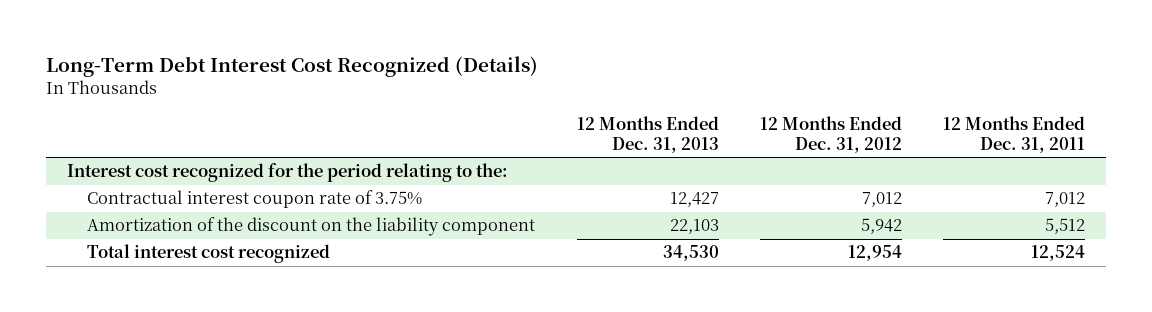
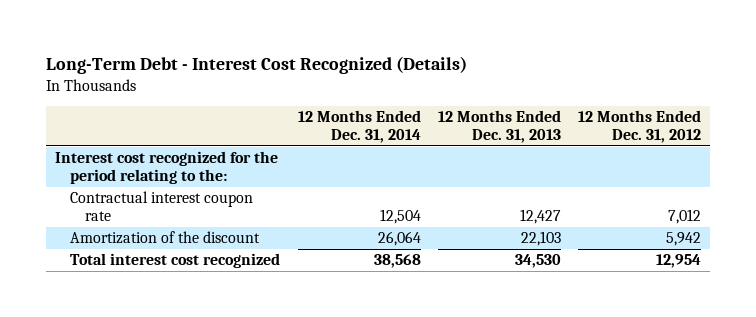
[46,55,539,77] Long-Term Debt Interest Cost Recognized (Details) -> [46,55,468,74] Long-Term Debt - Interest Cost Recognized (Details)
[943,115,1086,154] 12 Months Ended Dec. 31, 2011 -> none
none -> [297,110,421,144] 12 Months Ended Dec. 31, 2014
[87,190,423,209] Contractual interest coupon rate of 3.75% -> [70,191,254,222] Contractual interest coupon rate
[87,217,536,237] Amortization of the discount on the liability component -> [70,231,261,245] Amortization of the discount

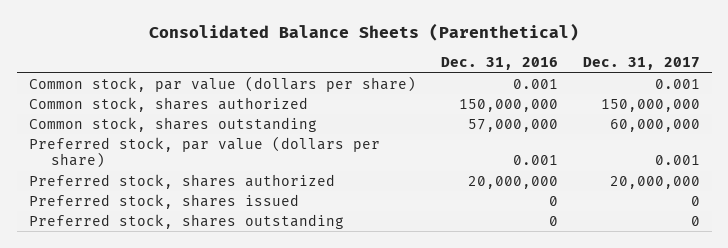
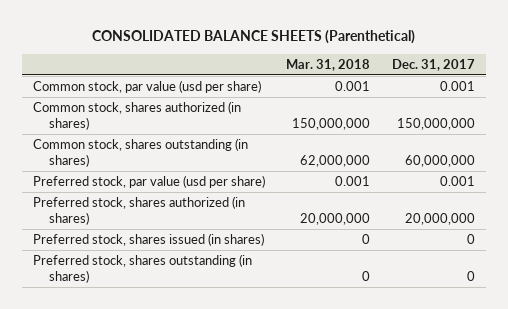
[149,23,580,42] Consolidated Balance Sheets (Parenthetical) -> [91,30,415,45] CONSOLIDATED BALANCE SHEETS (Parenthetical)
[440,57,558,71] Dec. 31, 2016 -> none
none -> [286,58,371,71] Mar. 31, 2018
[28,76,416,93] Common stock, par value (dollars per share) -> [32,80,261,94] Common stock, par value (usd per share)
[28,97,308,113] Common stock, shares authorized -> [32,101,241,130] Common stock, shares authorized (in shares)
[28,117,317,133] Common stock, shares outstanding -> [32,138,248,167] Common stock, shares outstanding (in shares)
[28,136,380,169] Preferred stock, par value (dollars per share) -> [32,175,265,189] Preferred stock, par value (usd per share)
[28,174,335,190] Preferred stock, shares authorized -> [32,196,245,225] Preferred stock, shares authorized (in shares)
[28,194,299,210] Preferred stock, shares issued -> [32,233,264,247] Preferred stock, shares issued (in shares)
[28,214,344,230] Preferred stock, shares outstanding -> [32,254,252,283] Preferred stock, shares outstanding (in shares)

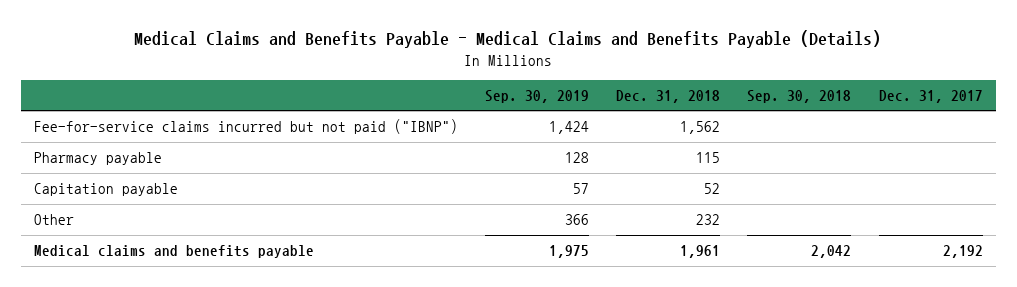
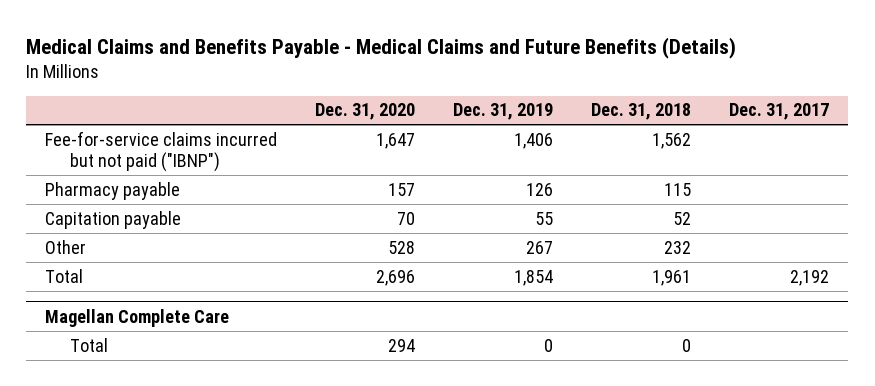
[134,30,882,49] Medical Claims and Benefits Payable - Medical Claims and Benefits Payable (Details) -> [26,36,737,59] Medical Claims and Benefits Payable - Medical Claims and Future Benefits (Details)
[485,89,590,103] Sep. 30, 2019 -> none
[747,89,852,103] Sep. 30, 2018 -> none
none -> [315,103,416,121] Dec. 31, 2020
none -> [453,103,554,121] Dec. 31, 2019
[34,245,315,259] Medical claims and benefits payable -> [45,268,84,283] Total
none -> [45,308,230,327] Magellan Complete Care
none -> [70,337,109,352] Total

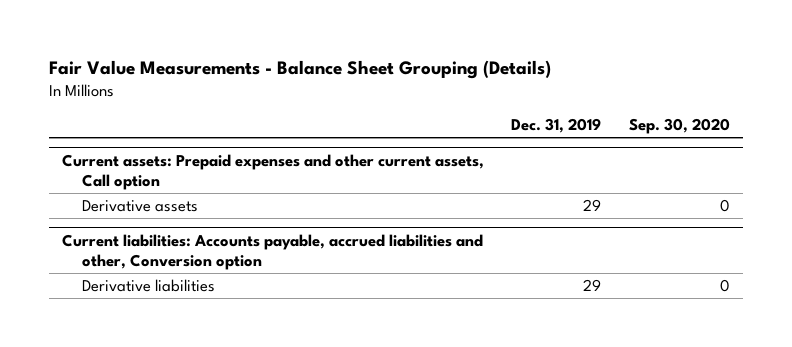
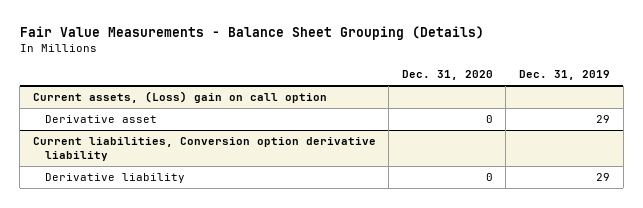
[628,118,730,135] Sep. 30, 2020 -> none
none -> [401,69,493,80] Dec. 31, 2020
[62,153,485,190] Current assets: Prepaid expenses and other current assets, Call option -> none
[62,233,484,270] Current liabilities: Accounts payable, accrued liabilities and other, Conversion option -> none
none -> [32,91,327,104] Current assets, (Loss) gain on call option
[82,199,199,212] Derivative assets -> [44,115,157,124] Derivative asset
none -> [32,137,376,162] Current liabilities, Conversion option derivative liability
[82,278,216,292] Derivative liabilities -> [44,173,185,184] Derivative liability

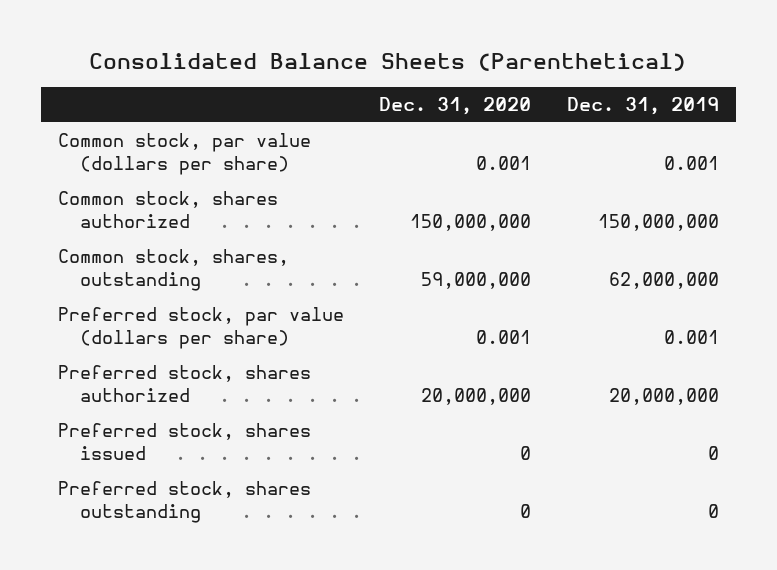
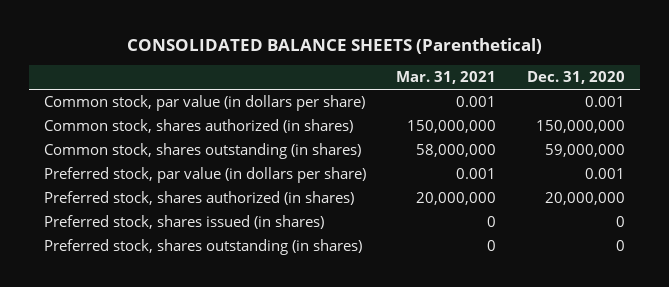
[89,52,687,71] Consolidated Balance Sheets (Parenthetical) -> [127,37,543,54] CONSOLIDATED BALANCE SHEETS (Parenthetical)
[566,96,719,115] Dec. 31, 2019 -> none
none -> [396,71,497,85] Mar. 31, 2021
[58,133,312,176] Common stock, par value (dollars per share) -> [43,95,365,112] Common stock, par value (in dollars per share)
[58,191,279,229] Common stock, shares authorized -> [43,119,353,134] Common stock, shares authorized (in shares)
[58,249,290,292] Common stock, shares, outstanding -> [43,143,361,160] Common stock, shares outstanding (in shares)
[58,307,345,350] Preferred stock, par value (dollars per share) -> [43,167,366,184] Preferred stock, par value (in dollars per share)
[58,365,312,403] Preferred stock, shares authorized -> [43,191,354,206] Preferred stock, shares authorized (in shares)
[58,423,312,461] Preferred stock, shares issued -> [43,215,324,230] Preferred stock, shares issued (in shares)
[58,481,312,524] Preferred stock, shares outstanding -> [43,239,362,256] Preferred stock, shares outstanding (in shares)

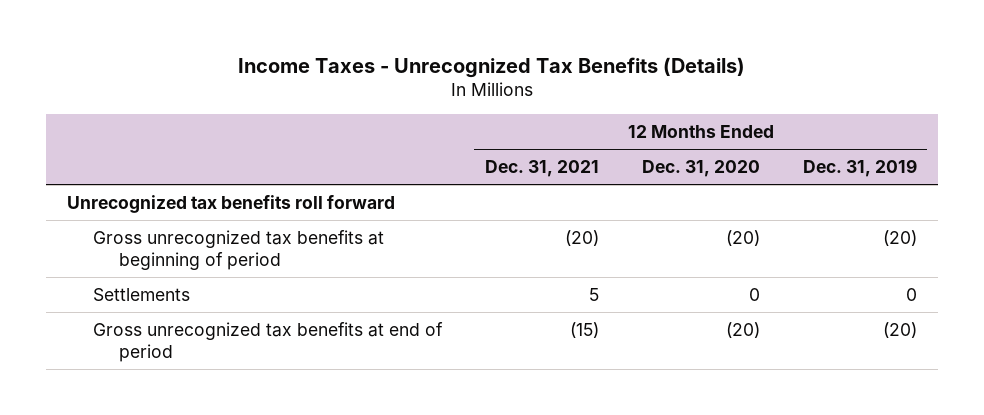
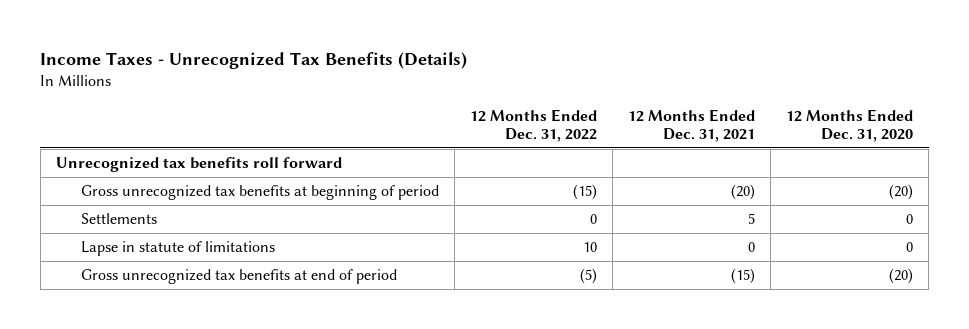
[802,159,917,178] Dec. 31, 2019 -> none
none -> [469,108,597,143] 12 Months Ended Dec. 31, 2022
none -> [80,241,275,257] Lapse in statute of limitations

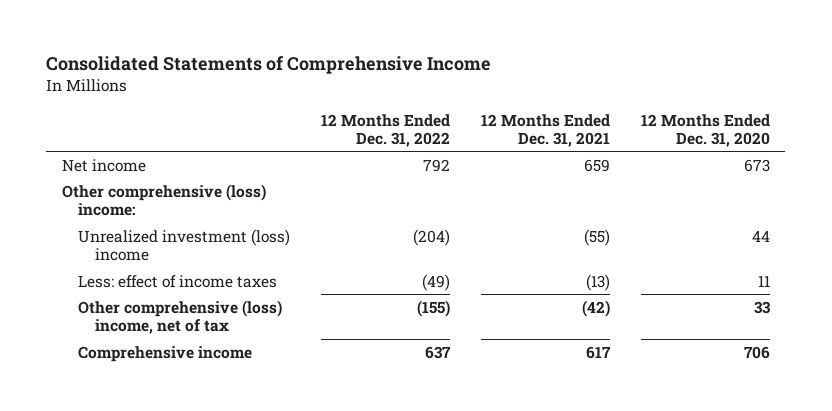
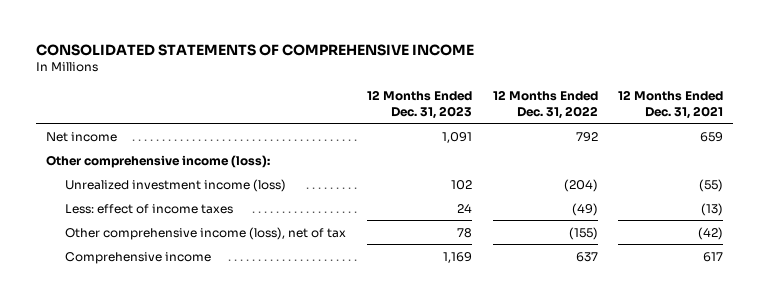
[46,56,492,75] Consolidated Statements of Comprehensive Income -> [36,43,475,56] CONSOLIDATED STATEMENTS OF COMPREHENSIVE INCOME
[641,113,771,148] 12 Months Ended Dec. 31, 2020 -> none
none -> [366,89,472,119] 12 Months Ended Dec. 31, 2023
[61,183,266,217] Other comprehensive (loss) income: -> [46,154,271,168] Other comprehensive income (loss):
[78,228,291,262] Unrealized investment (loss) income -> [65,178,287,192] Unrealized investment income (loss)
[78,299,283,335] Other comprehensive (loss) income, net of tax -> [65,226,347,240] Other comprehensive income (loss), net of tax

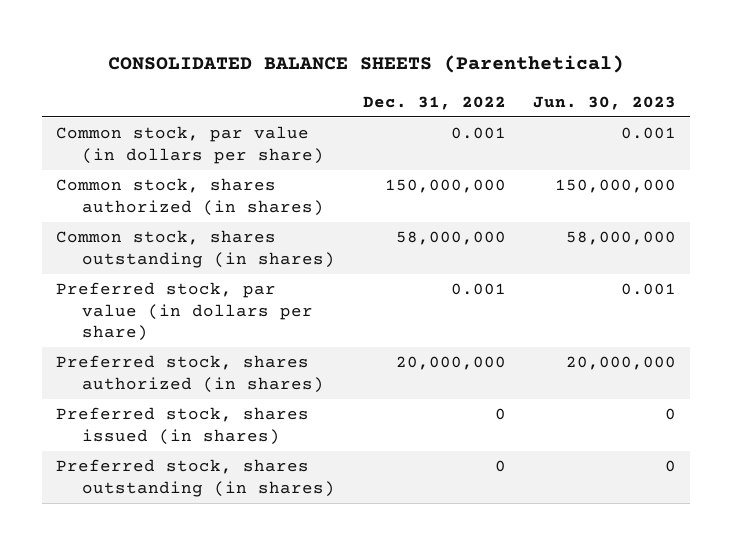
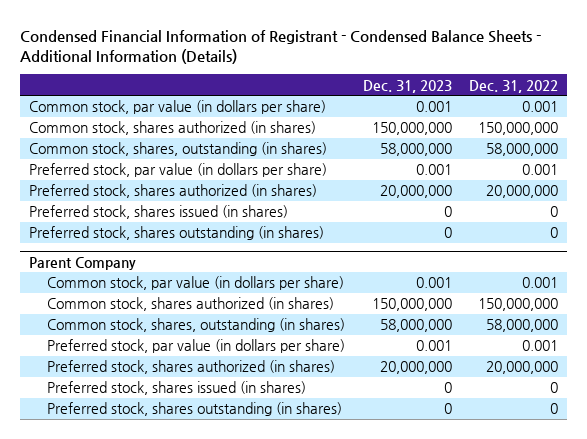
[107,55,624,74] CONSOLIDATED BALANCE SHEETS (Parenthetical) -> [20,29,542,65] Condensed Financial Information of Registrant - Condensed Balance Sheets - Additional Information (Details)
[533,96,677,111] Jun. 30, 2023 -> none
none -> [362,79,452,93] Dec. 31, 2023
[55,230,336,268] Common stock, shares outstanding (in shares) -> [28,142,327,157] Common stock, shares, outstanding (in shares)
none -> [28,256,136,270] Parent Company
none -> [46,276,344,291] Common stock, par value (in dollars per share)
none -> [46,297,334,312] Common stock, shares authorized (in shares)
none -> [46,318,345,333] Common stock, shares, outstanding (in shares)
none -> [46,339,345,354] Preferred stock, par value (in dollars per share)
none -> [46,360,335,375] Preferred stock, shares authorized (in shares)
none -> [46,381,306,396] Preferred stock, shares issued (in shares)
none -> [46,402,342,417] Preferred stock, shares outstanding (in shares)

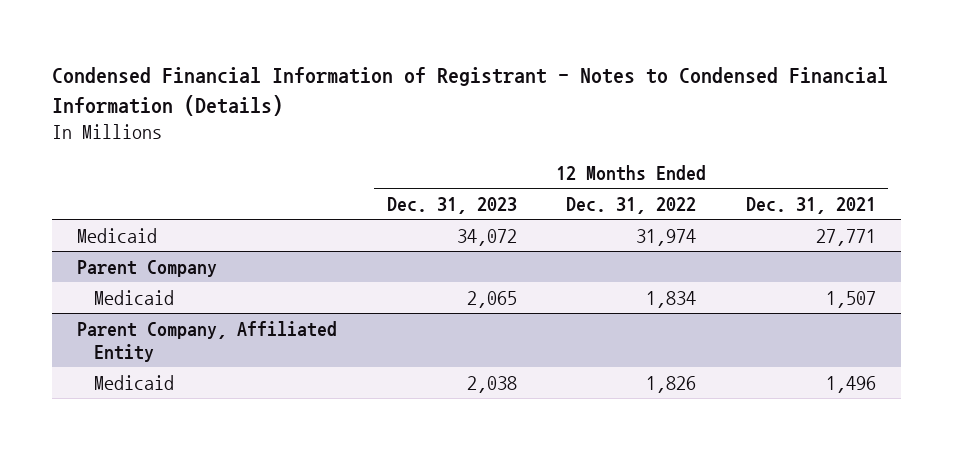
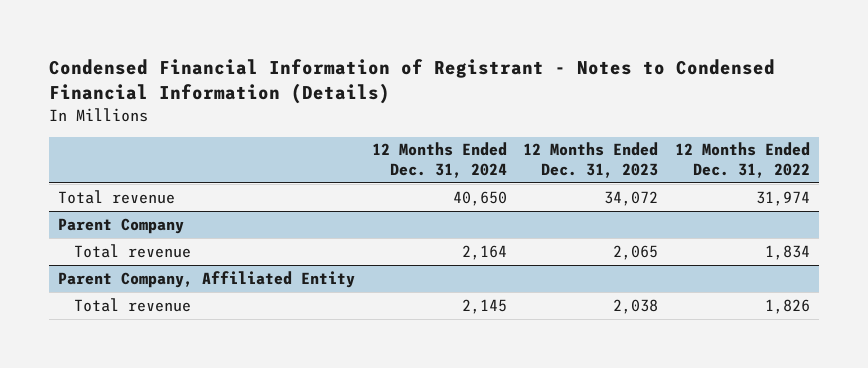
[746,196,877,214] Dec. 31, 2021 -> none
none -> [371,142,507,178] 12 Months Ended Dec. 31, 2024
[77,227,158,243] Medicaid -> [57,189,175,204] Total revenue
[94,289,175,305] Medicaid -> [73,243,191,258] Total revenue
[94,374,175,390] Medicaid -> [73,297,191,312] Total revenue

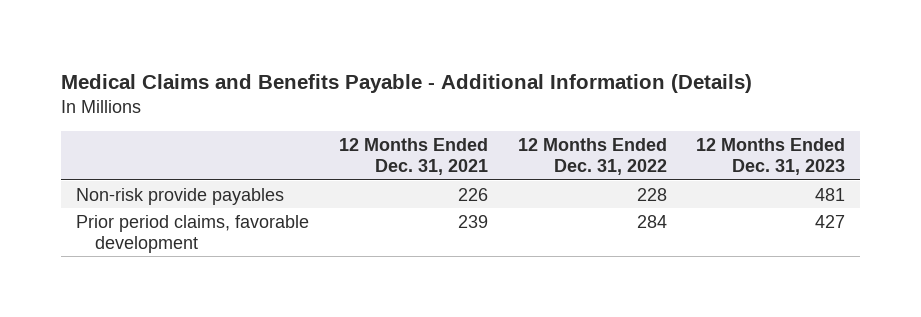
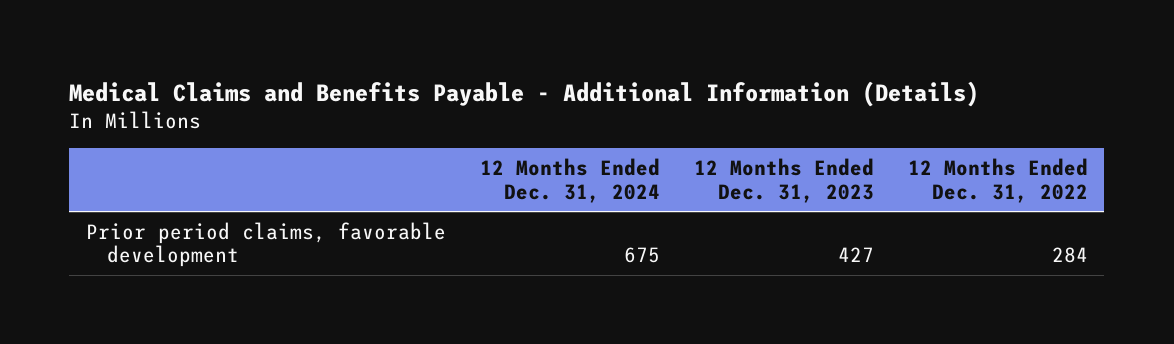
[338,138,488,176] 12 Months Ended Dec. 31, 2021 -> none
none -> [479,158,660,203] 12 Months Ended Dec. 31, 2024
[76,187,285,205] Non-risk provide payables -> none

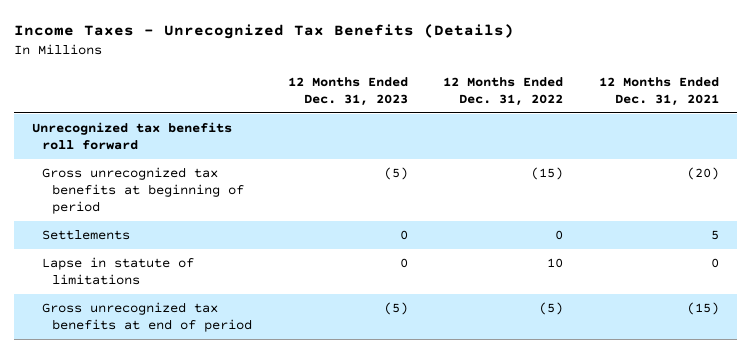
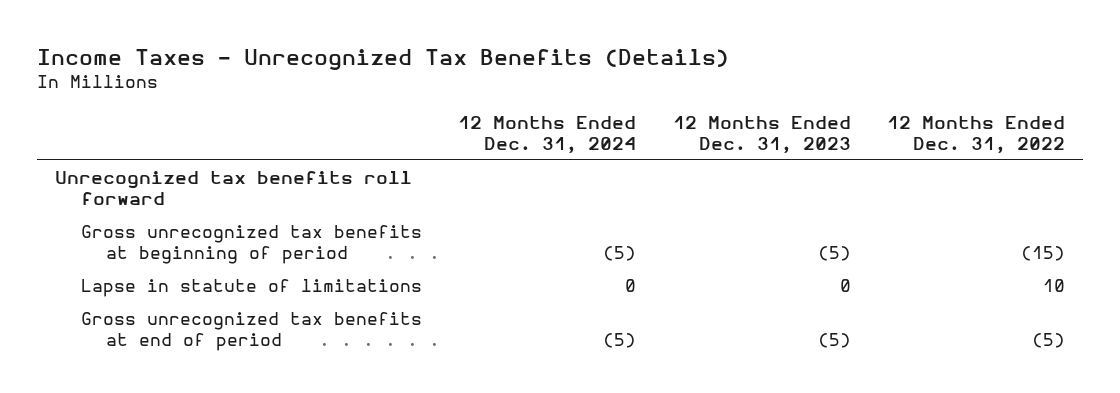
[598,76,719,106] 12 Months Ended Dec. 31, 2021 -> none
none -> [458,116,637,155] 12 Months Ended Dec. 31, 2024
[41,229,130,240] Settlements -> none

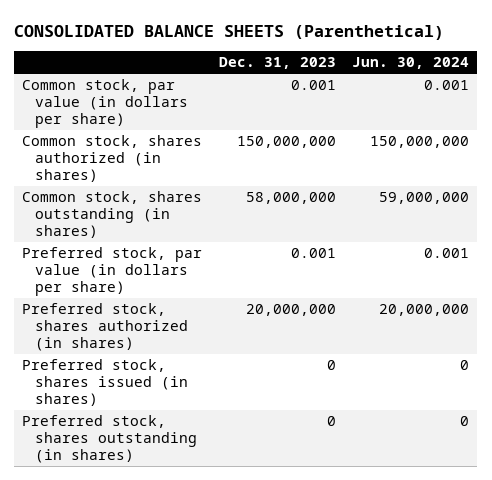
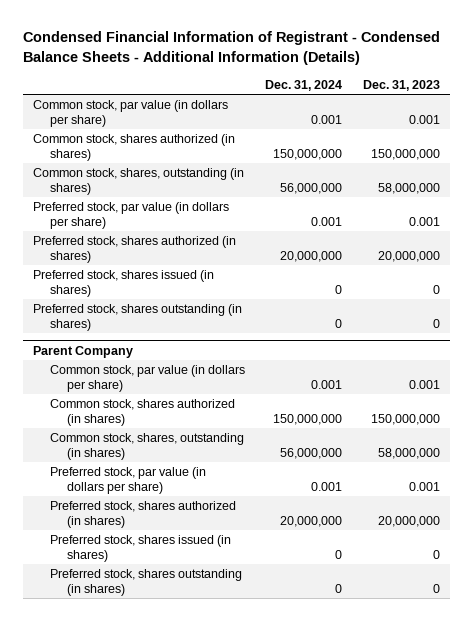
[14,24,445,40] CONSOLIDATED BALANCE SHEETS (Parenthetical) -> [22,31,440,66] Condensed Financial Information of Registrant - Condensed Balance Sheets - Additional Information (Details)
[352,57,470,70] Jun. 30, 2024 -> none
none -> [265,79,343,91] Dec. 31, 2024
[22,191,203,239] Common stock, shares outstanding (in shares) -> [32,167,244,196] Common stock, shares, outstanding (in shares)
none -> [32,345,133,358] Parent Company
none -> [49,364,245,393] Common stock, par value (in dollars per share)
none -> [49,398,235,427] Common stock, shares authorized (in shares)
none -> [49,432,244,461] Common stock, shares, outstanding (in shares)
none -> [49,466,206,495] Preferred stock, par value (in dollars per share)
none -> [49,500,236,529] Preferred stock, shares authorized (in shares)
none -> [49,534,231,563] Preferred stock, shares issued (in shares)
none -> [49,568,242,597] Preferred stock, shares outstanding (in shares)

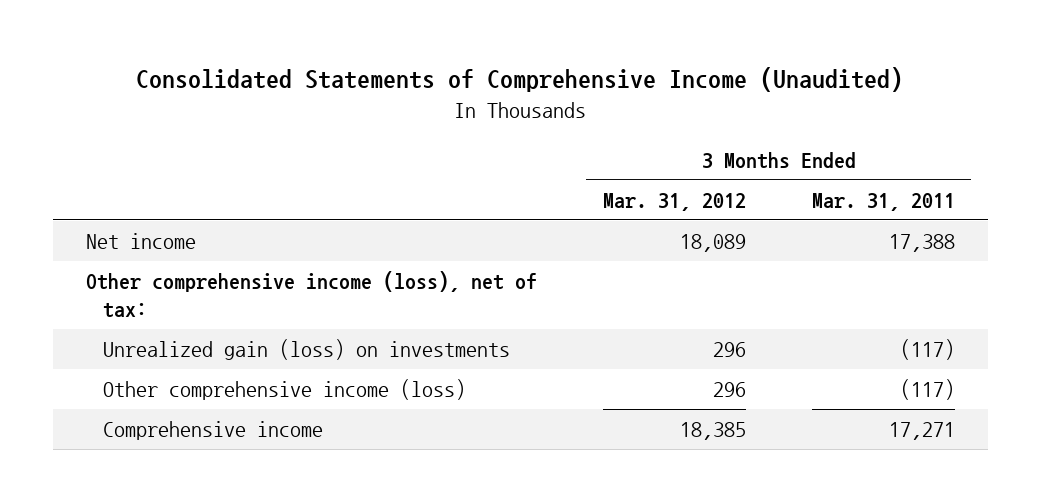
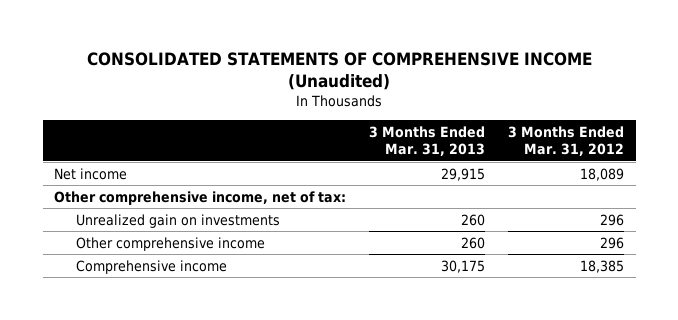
[136,67,904,93] Consolidated Statements of Comprehensive Income (Unaudited) -> [87,51,593,90] CONSOLIDATED STATEMENTS OF COMPREHENSIVE INCOME (Unaudited)
[811,192,955,211] Mar. 31, 2011 -> none
none -> [369,125,486,157] 3 Months Ended Mar. 31, 2013
[85,271,537,319] Other comprehensive income (loss), net of tax: -> [54,190,347,205] Other comprehensive income, net of tax:
[103,339,511,361] Unrealized gain (loss) on investments -> [75,213,280,228] Unrealized gain on investments
[103,379,467,401] Other comprehensive income (loss) -> [75,236,265,251] Other comprehensive income

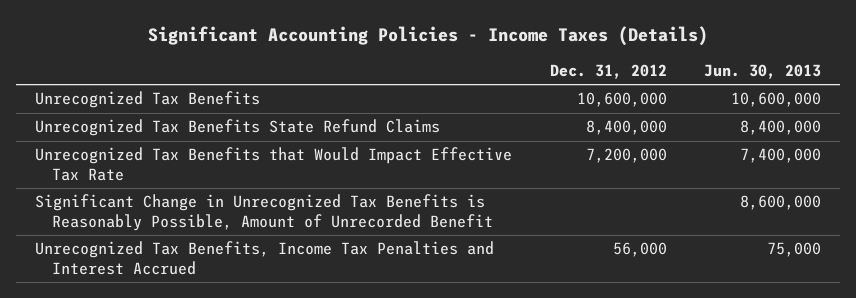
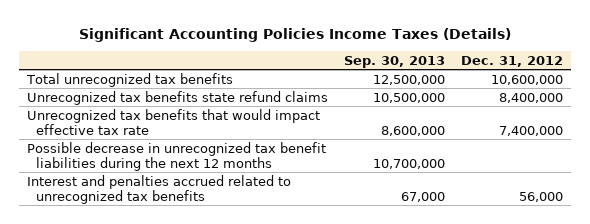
[148,25,709,46] Significant Accounting Policies - Income Taxes (Details) -> [79,27,512,42] Significant Accounting Policies Income Taxes (Details)
[704,64,822,80] Jun. 30, 2013 -> none
none -> [344,55,446,68] Sep. 30, 2013
[35,91,261,109] Unrecognized Tax Benefits -> [26,72,234,87] Total unrecognized tax benefits
[35,119,441,137] Unrecognized Tax Benefits State Refund Claims -> [27,90,329,105] Unrecognized tax benefits state refund claims
[35,147,513,182] Unrecognized Tax Benefits that Would Impact Effective Tax Rate -> [27,108,321,135] Unrecognized tax benefits that would impact effective tax rate
[585,148,667,164] 7,200,000 -> [498,125,563,136] 7,400,000
[35,194,493,232] Significant Change in Unrecognized Tax Benefits is Reasonably Possible, Amount of Unrecorded Benefit -> [27,141,327,171] Possible decrease in unrecognized tax benefit liabilities during the next 12 months
[35,241,495,276] Unrecognized Tax Benefits, Income Tax Penalties and Interest Accrued -> [27,174,292,204] Interest and penalties accrued related to unrecognized tax benefits

